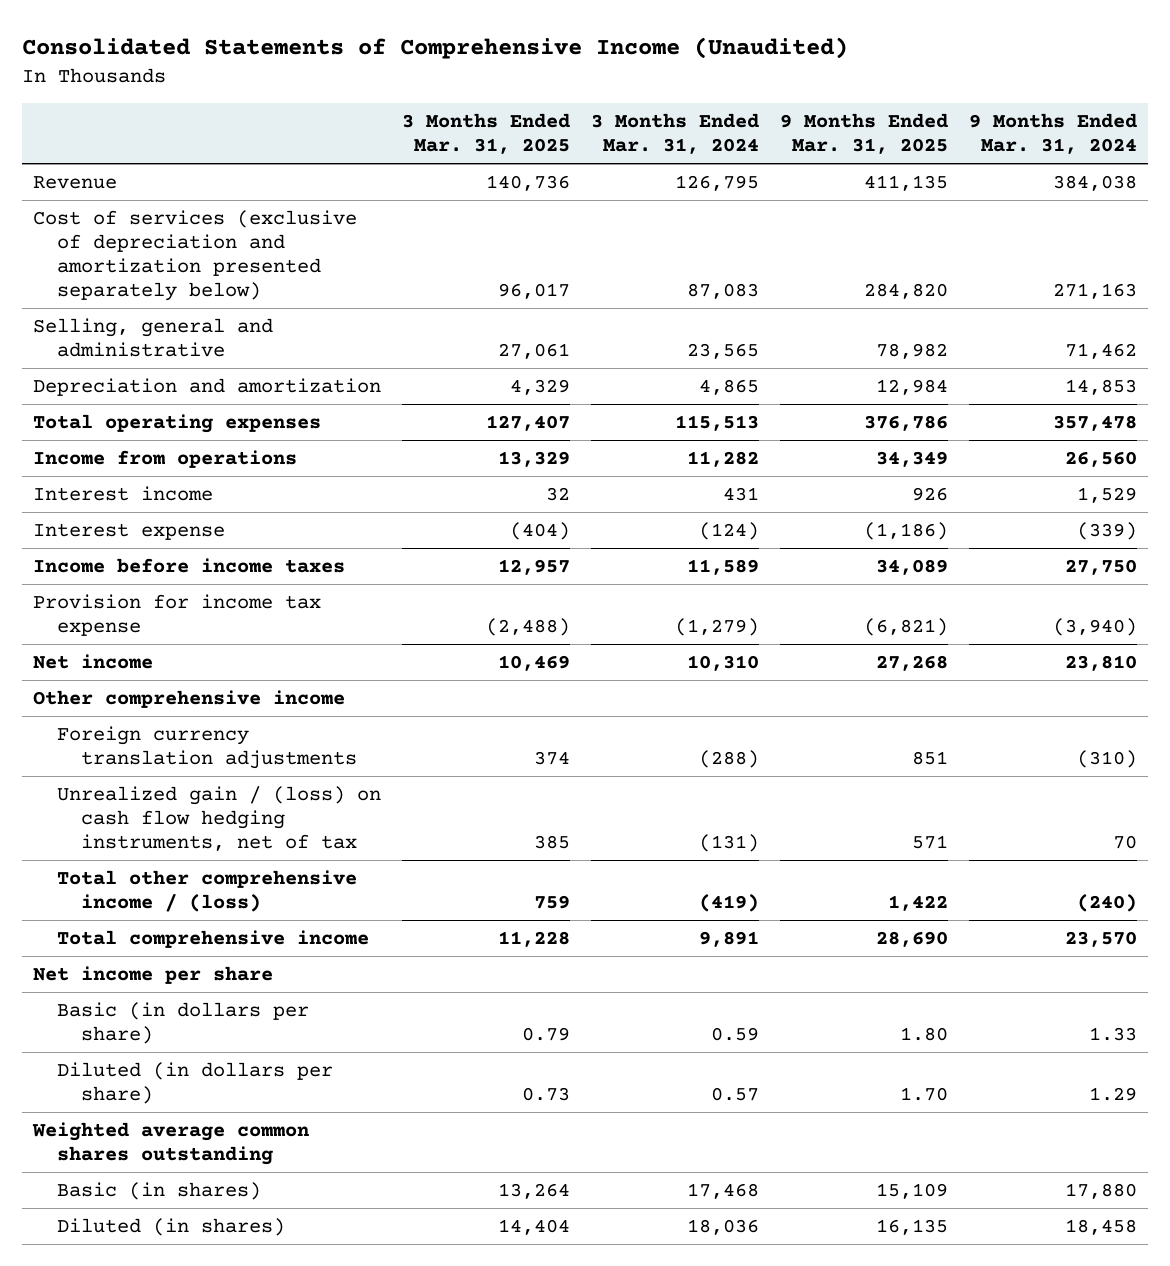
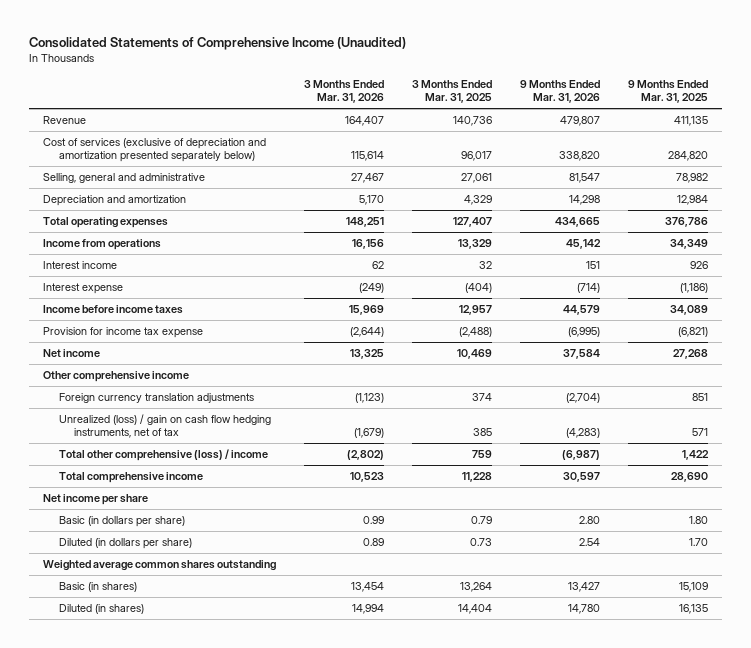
[591,113,760,155] 3 Months Ended Mar. 31, 2024 -> none
[969,113,1138,155] 9 Months Ended Mar. 31, 2024 -> none
none -> [304,80,385,104] 3 Months Ended Mar. 31, 2026
none -> [519,80,600,104] 9 Months Ended Mar. 31, 2026
[57,786,382,852] Unrealized gain / (loss) on cash flow hedging instruments, net of tax -> [58,414,271,439] Unrealized (loss) / gain on cash flow hedging instruments, net of tax
[57,870,358,913] Total other comprehensive income / (loss) -> [58,449,268,462] Total other comprehensive (loss) / income

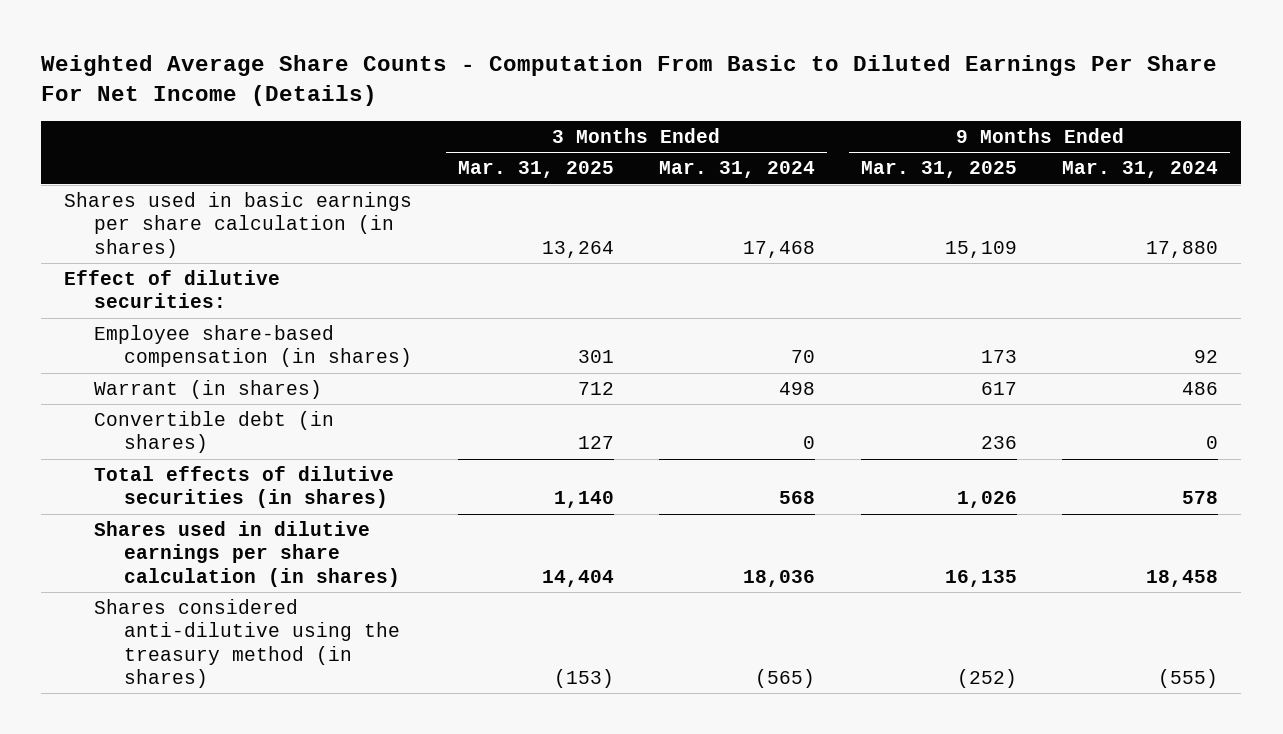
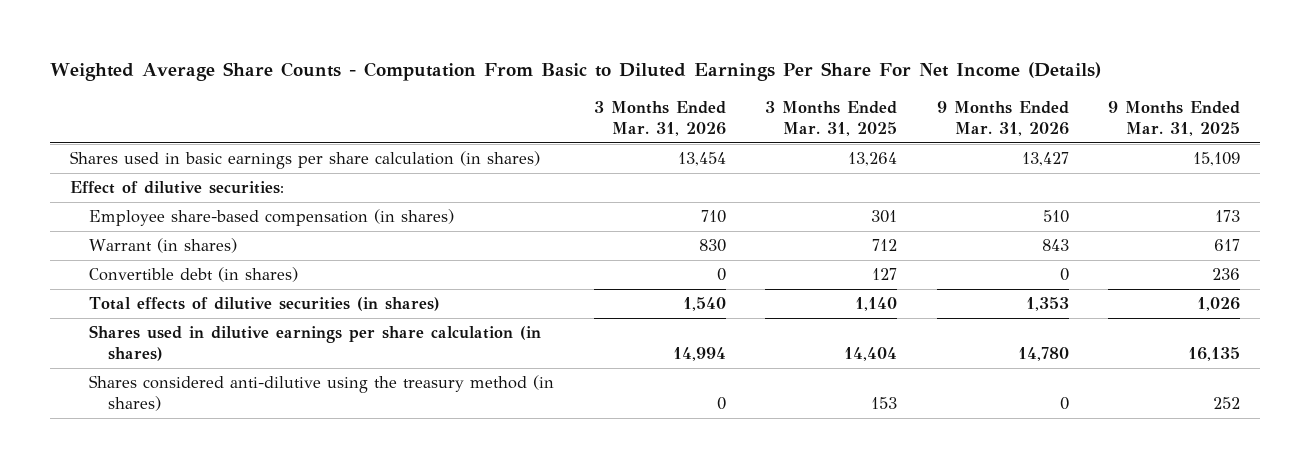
[659,161,816,179] Mar. 31, 2024 -> none
[1062,161,1219,179] Mar. 31, 2024 -> none
none -> [593,100,726,137] 3 Months Ended Mar. 31, 2026
none -> [936,100,1069,137] 9 Months Ended Mar. 31, 2026
[553,668,614,688] (153) -> [871,397,898,410] 153
[956,668,1017,688] (252) -> [1213,397,1241,410] 252

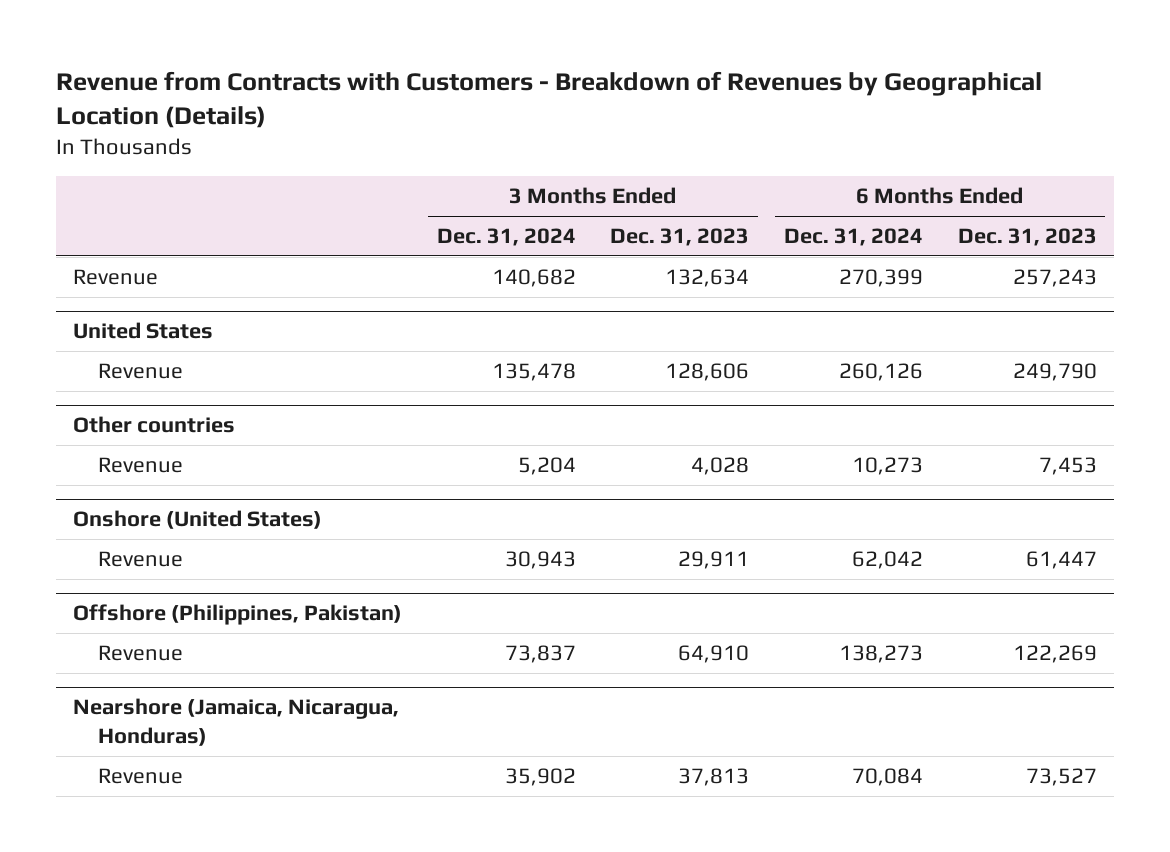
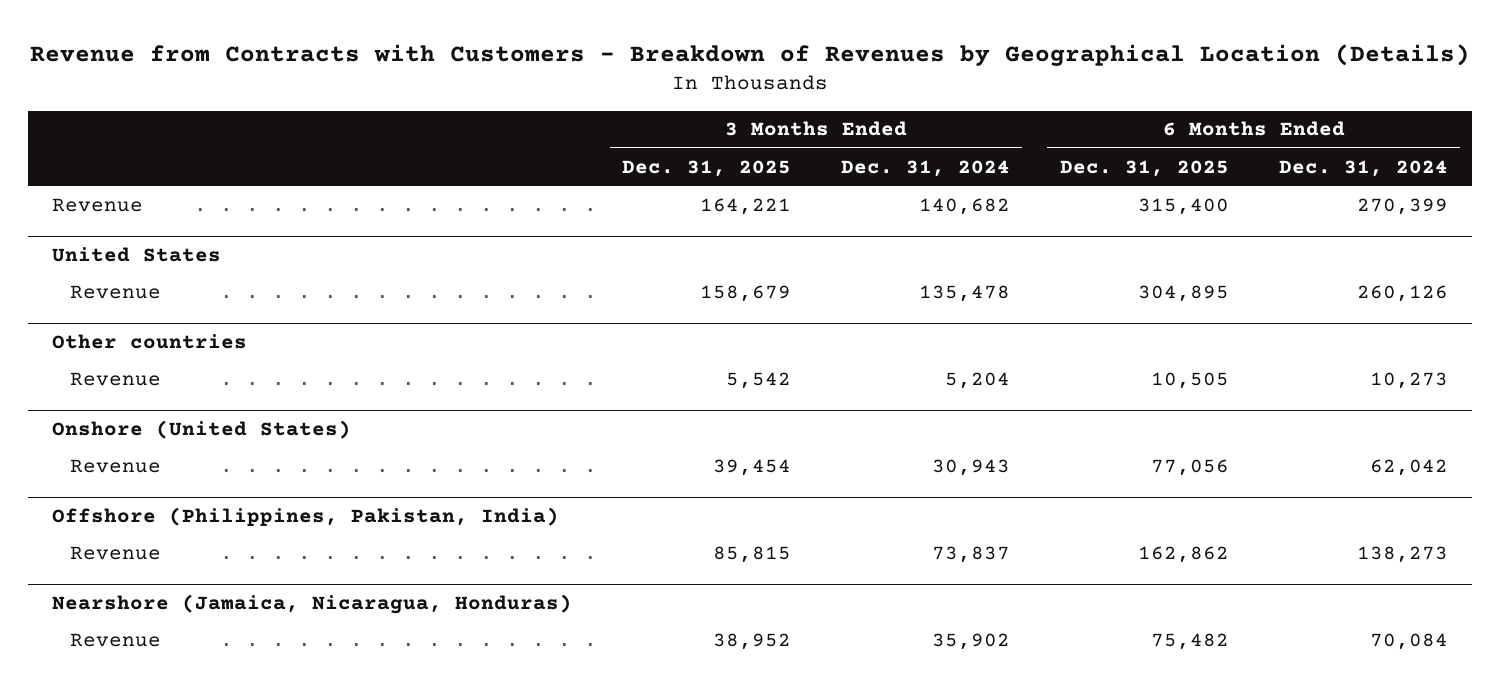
[610,228,750,247] Dec. 31, 2023 -> none
[957,228,1097,247] Dec. 31, 2023 -> none
none -> [622,159,792,177] Dec. 31, 2025
none -> [1059,159,1229,177] Dec. 31, 2025
[72,604,402,626] Offshore (Philippines, Pakistan) -> [52,506,560,526] Offshore (Philippines, Pakistan, India)

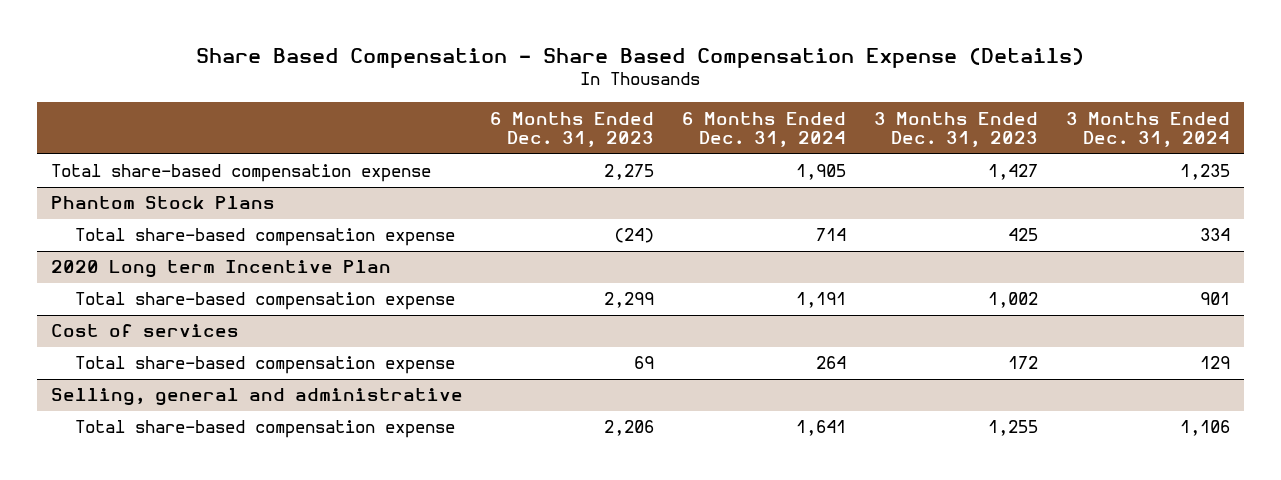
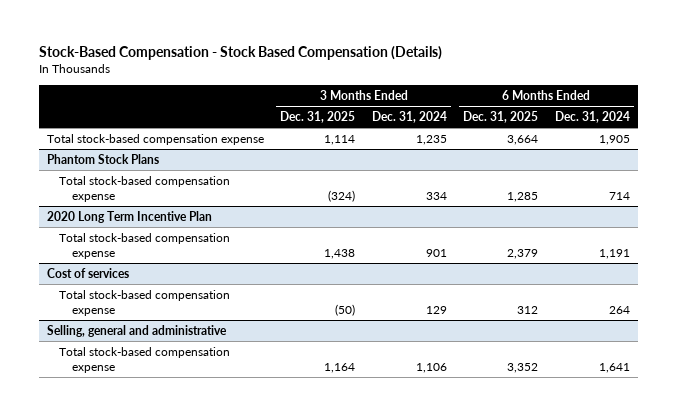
[196,47,1085,68] Share Based Compensation - Share Based Compensation Expense (Details) -> [38,46,442,61] Stock-Based Compensation - Stock Based Compensation (Details)
[490,111,655,148] 6 Months Ended Dec. 31, 2023 -> none
[874,111,1039,148] 3 Months Ended Dec. 31, 2023 -> none
none -> [280,111,356,124] Dec. 31, 2025
none -> [463,111,539,124] Dec. 31, 2025
[50,164,431,183] Total share-based compensation expense -> [46,133,264,145] Total stock-based compensation expense
[75,228,456,247] Total share-based compensation expense -> [59,175,231,202] Total stock-based compensation expense
[50,260,391,279] 2020 Long term Incentive Plan -> [46,210,212,223] 2020 Long Term Incentive Plan
[75,292,456,311] Total share-based compensation expense -> [59,232,231,259] Total stock-based compensation expense
[75,356,456,375] Total share-based compensation expense -> [59,289,231,316] Total stock-based compensation expense
[75,420,456,439] Total share-based compensation expense -> [59,346,231,373] Total stock-based compensation expense

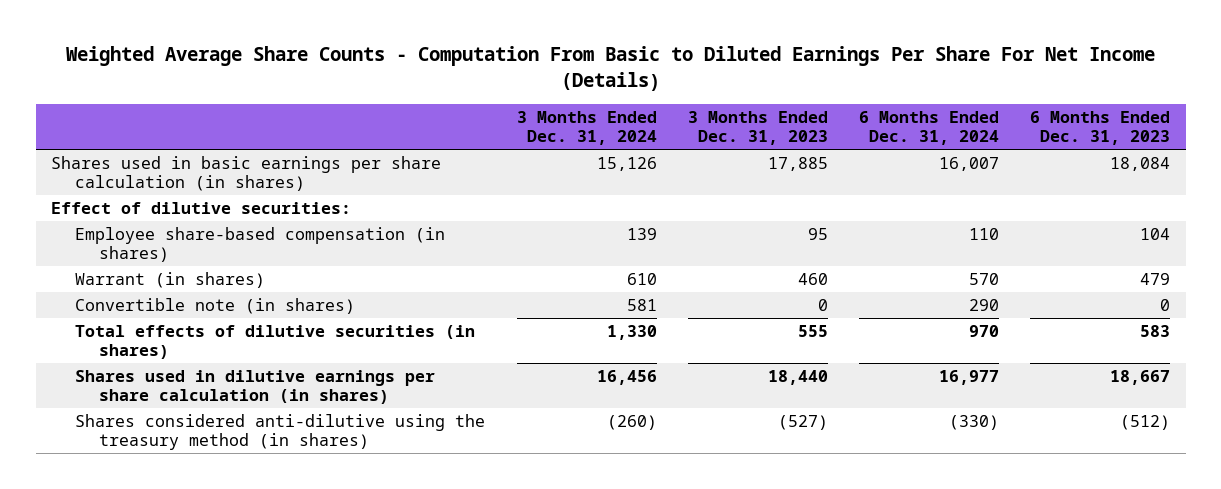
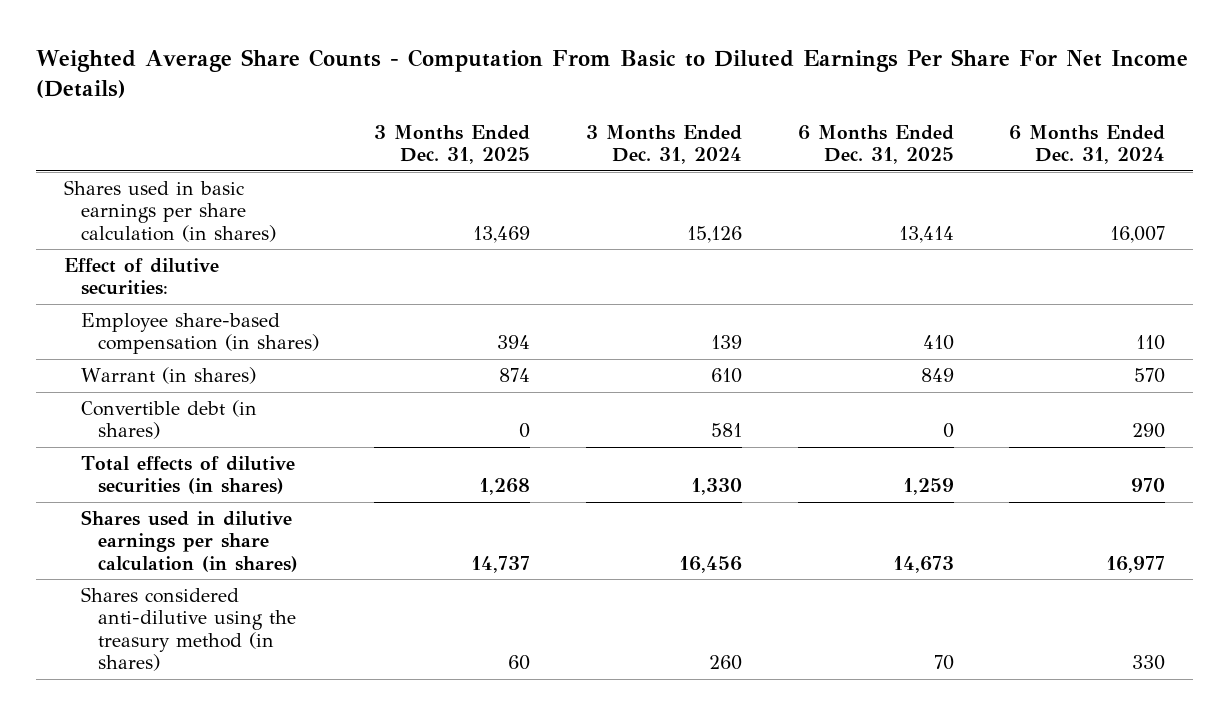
[687,110,828,146] 3 Months Ended Dec. 31, 2023 -> none
[1030,110,1171,146] 6 Months Ended Dec. 31, 2023 -> none
none -> [374,124,531,164] 3 Months Ended Dec. 31, 2025
none -> [797,124,954,164] 6 Months Ended Dec. 31, 2025
[75,297,356,314] Convertible note (in shares) -> [80,399,257,440] Convertible debt (in shares)
[606,414,657,430] (260) -> [708,655,742,671] 260
[949,414,1000,430] (330) -> [1132,655,1166,671] 330

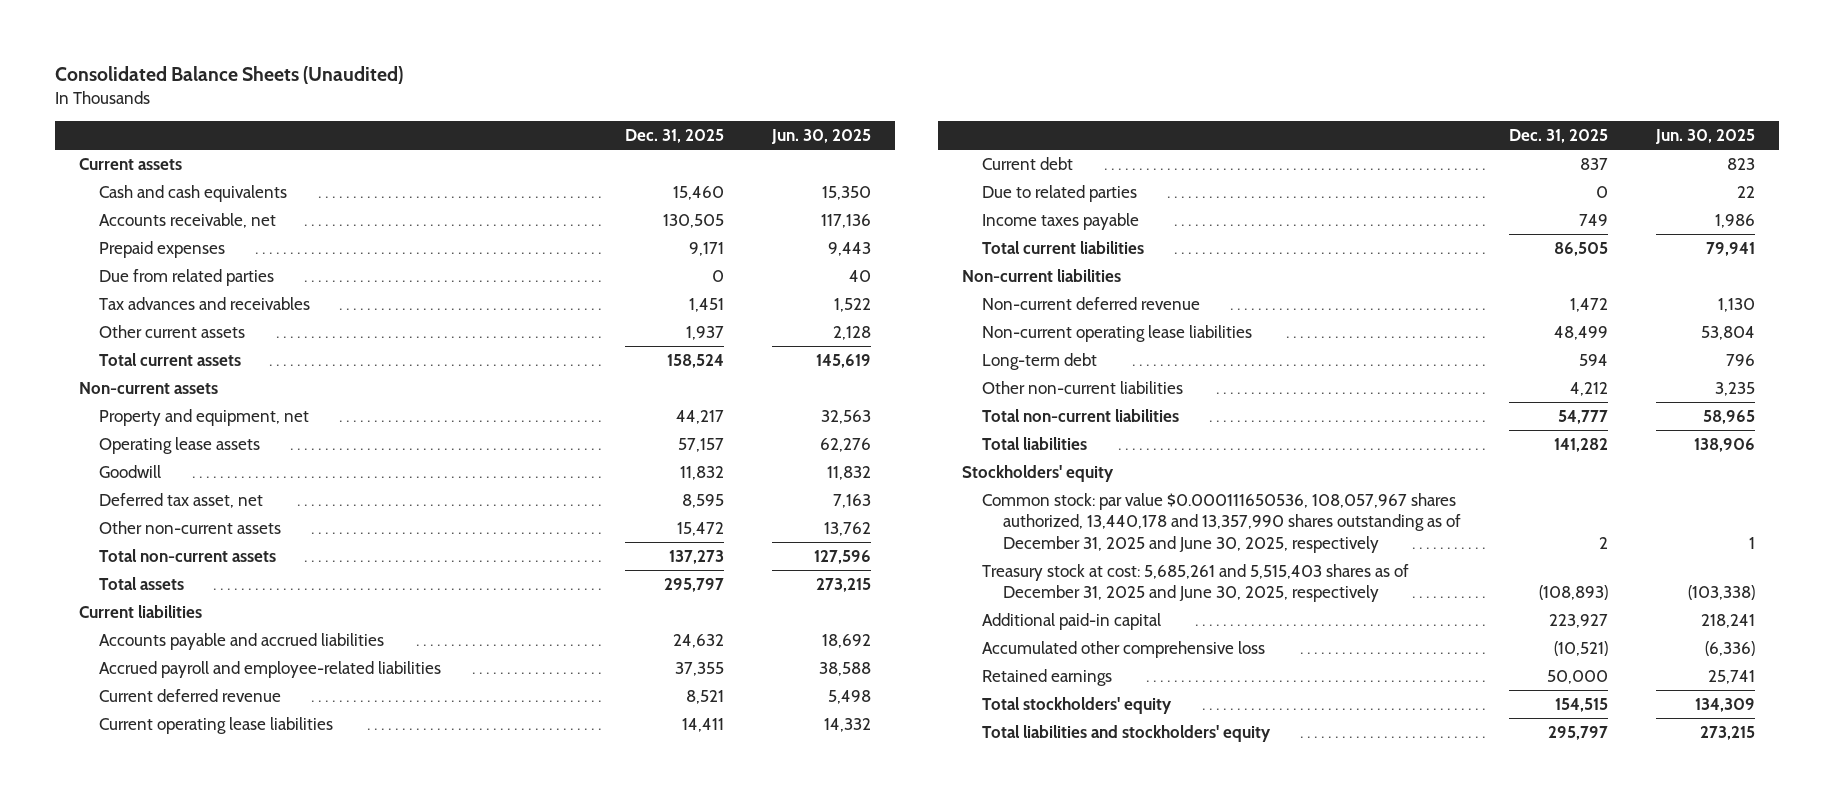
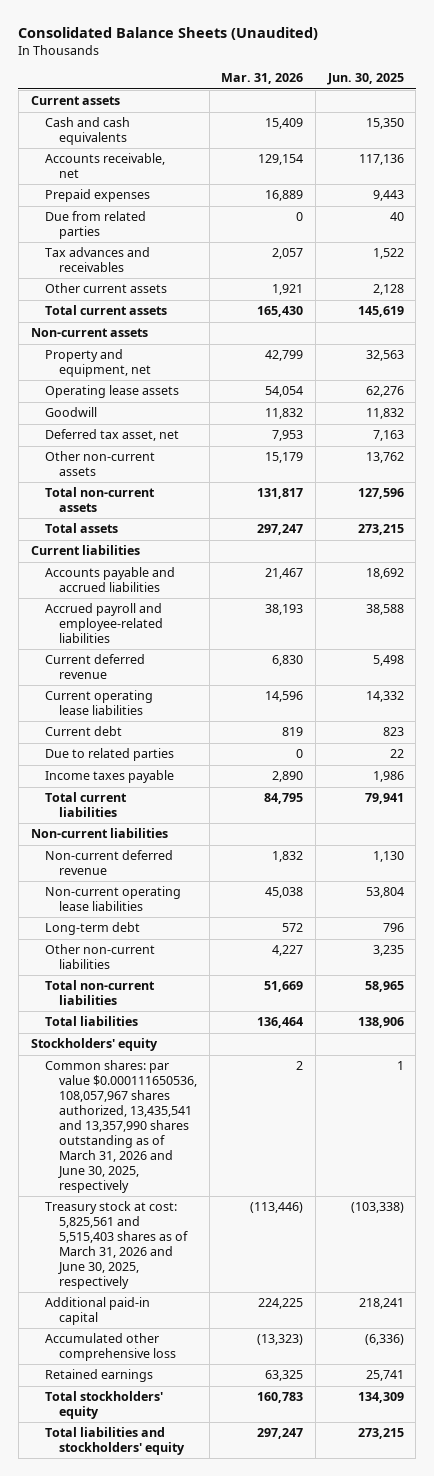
[625,129,725,144] Dec. 31, 2025 -> none
none -> [221,73,304,85] Mar. 31, 2026
[982,492,1461,553] Common stock: par value $0.000111650536, 108,057,967 shares authorized, 13,440,178 and 13,357,990 shares outstanding as of December 31, 2025 and June 30, 2025, respectively -> [44,1060,198,1194] Common shares: par value $0.000111650536, 108,057,967 shares authorized, 13,435,541 and 13,357,990 shares outstanding as of March 31, 2026 and June 30, 2025, respectively
[982,563,1410,603] Treasury stock at cost: 5,685,261 and 5,515,403 shares as of December 31, 2025 and June 30, 2025, respectively -> [44,1201,189,1290] Treasury stock at cost: 5,825,561 and 5,515,403 shares as of March 31, 2026 and June 30, 2025, respectively

